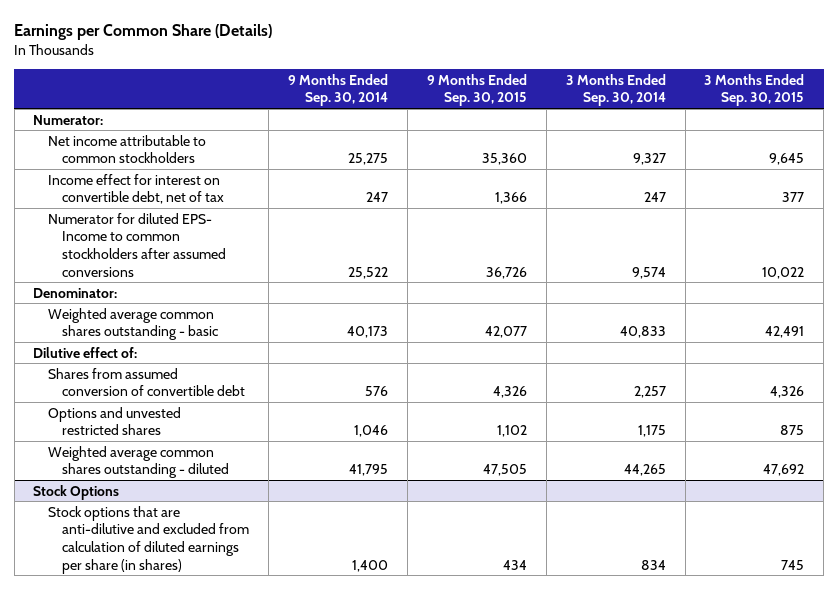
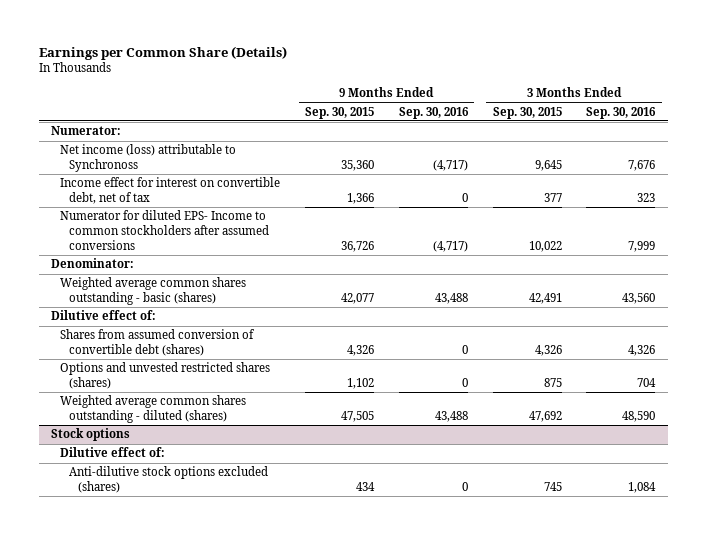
[287,73,388,107] 9 Months Ended Sep. 30, 2014 -> none
[565,73,666,107] 3 Months Ended Sep. 30, 2014 -> none
none -> [398,106,469,119] Sep. 30, 2016
none -> [586,106,657,119] Sep. 30, 2016
[47,134,206,164] Net income attributable to common stockholders -> [60,144,237,173] Net income (loss) attributable to Synchronoss
[47,307,219,341] Weighted average common shares outstanding - basic -> [60,277,247,306] Weighted average common shares outstanding - basic (shares)
[47,367,246,397] Shares from assumed conversion of convertible debt -> [60,329,256,357] Shares from assumed conversion of convertible debt (shares)
[47,406,181,436] Options and unvested restricted shares -> [60,362,271,390] Options and unvested restricted shares (shares)
[47,445,230,479] Weighted average common shares outstanding - diluted -> [60,395,247,424] Weighted average common shares outstanding - diluted (shares)
[33,484,120,500] Stock Options -> [51,428,131,442] Stock options
none -> [60,447,166,458] Dilutive effect of:
[47,505,250,574] Stock options that are anti-dilutive and excluded from calculation of diluted earnings per share (in shares) -> [69,466,269,494] Anti-dilutive stock options excluded (shares)

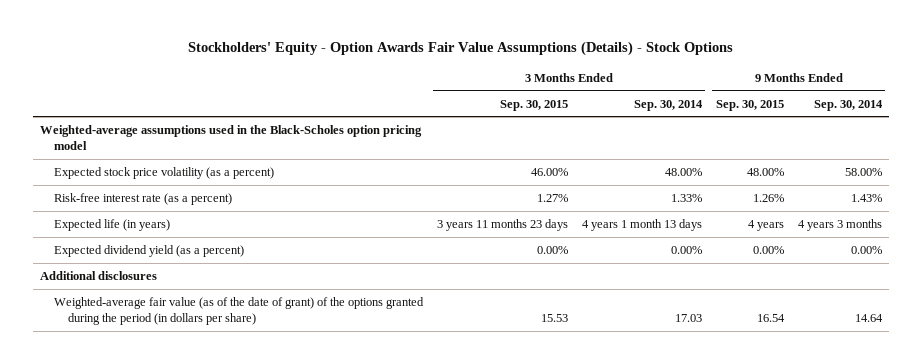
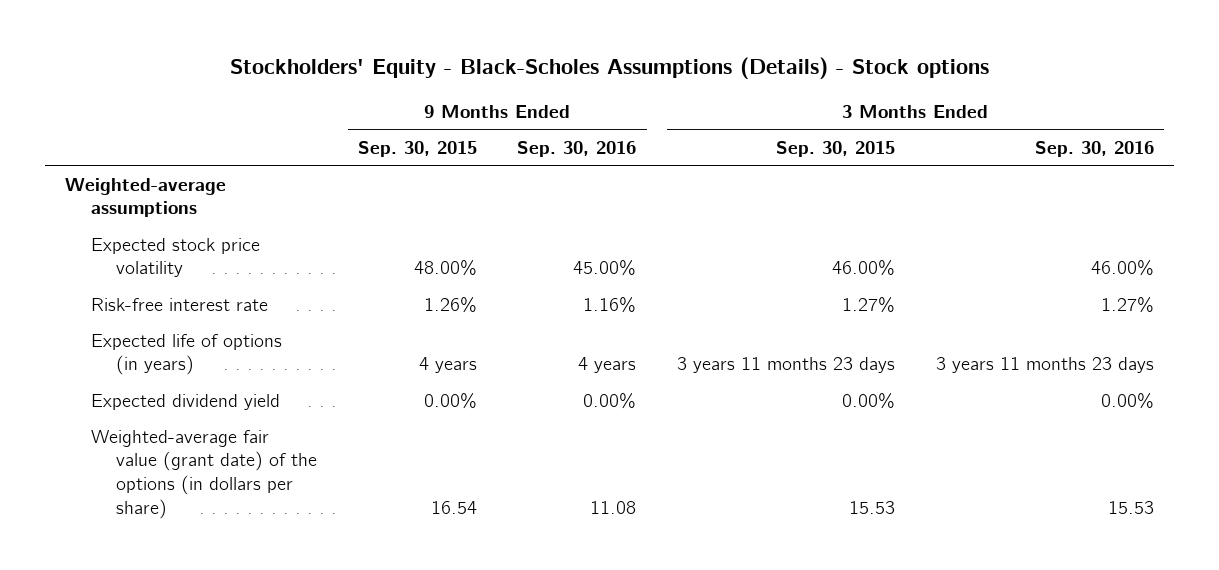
[187,41,733,57] Stockholders' Equity - Option Awards Fair Value Assumptions (Details) - Stock Options -> [229,57,989,80] Stockholders' Equity - Black-Scholes Assumptions (Details) - Stock options
[633,99,703,111] Sep. 30, 2014 -> none
[813,99,883,111] Sep. 30, 2014 -> none
none -> [517,140,637,157] Sep. 30, 2016
none -> [1034,140,1154,157] Sep. 30, 2016
[39,270,157,280] Additional disclosures -> none
[39,124,422,151] Weighted-average assumptions used in the Black-Scholes option pricing model -> [65,177,227,218] Weighted-average assumptions
[53,166,274,179] Expected stock price volatility (as a percent) -> [90,237,260,278] Expected stock price volatility
[53,192,232,205] Risk-free interest rate (as a percent) -> [90,297,268,311] Risk-free interest rate
[53,218,170,231] Expected life (in years) -> [90,333,282,376] Expected life of options (in years)
[53,244,244,257] Expected dividend yield (as a percent) -> [90,393,280,410] Expected dividend yield
[53,296,424,326] Weighted-average fair value (as of the date of grant) of the options granted during the period (in dollars per share) -> [90,429,317,519] Weighted-average fair value (grant date) of the options (in dollars per share)

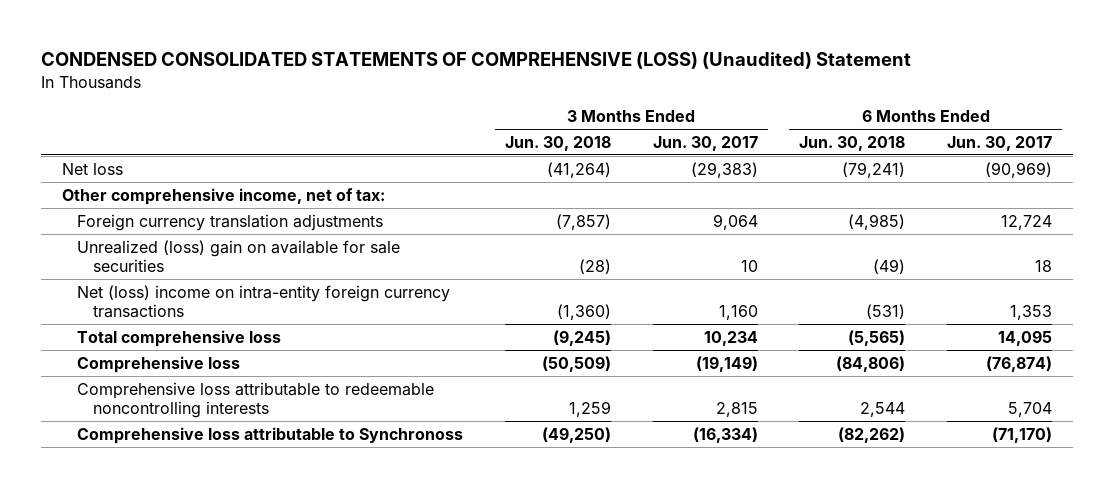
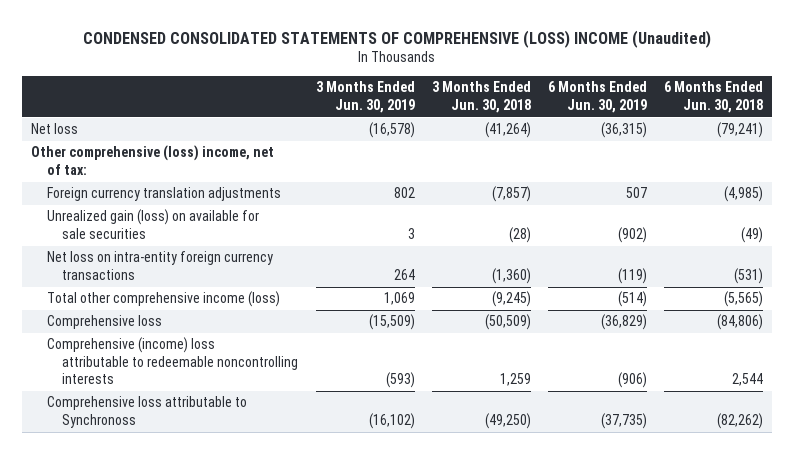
[41,51,912,69] CONDENSED CONSOLIDATED STATEMENTS OF COMPREHENSIVE (LOSS) (Unaudited) Statement -> [83,29,712,48] CONDENSED CONSOLIDATED STATEMENTS OF COMPREHENSIVE (LOSS) INCOME (Unaudited)
[652,135,758,151] Jun. 30, 2017 -> none
[946,135,1052,151] Jun. 30, 2017 -> none
none -> [315,81,415,113] 3 Months Ended Jun. 30, 2019
none -> [548,81,648,113] 6 Months Ended Jun. 30, 2019
[61,187,385,205] Other comprehensive income, net of tax: -> [30,145,274,175] Other comprehensive (loss) income, net of tax:
[77,239,401,272] Unrealized (loss) gain on available for sale securities -> [46,209,259,239] Unrealized gain (loss) on available for sale securities
[77,284,451,318] Net (loss) income on intra-entity foreign currency transactions -> [46,251,273,280] Net loss on intra-entity foreign currency transactions
[77,329,282,347] Total comprehensive loss -> [46,291,280,308] Total other comprehensive income (loss)
[77,381,435,418] Comprehensive loss attributable to redeemable noncontrolling interests -> [46,337,299,385] Comprehensive (income) loss attributable to redeemable noncontrolling interests

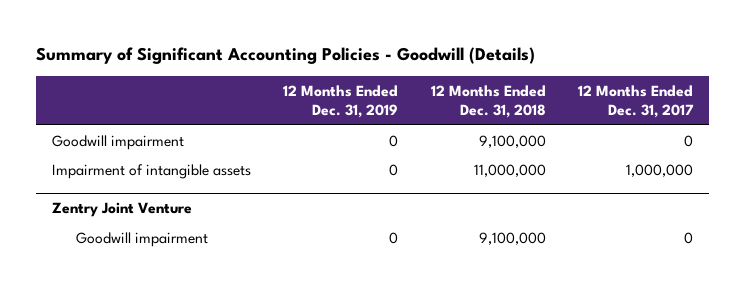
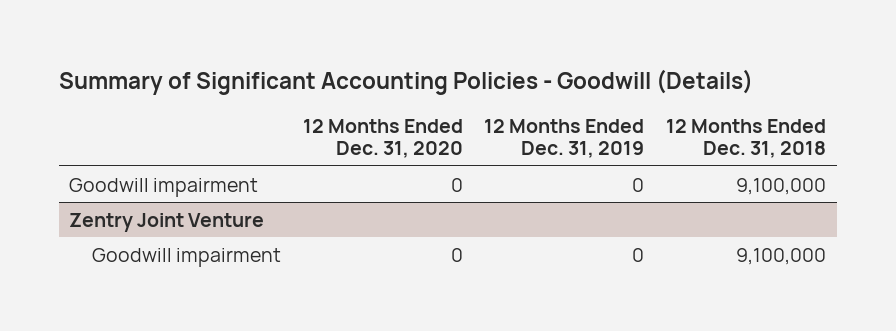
[577,84,694,119] 12 Months Ended Dec. 31, 2017 -> none
none -> [302,118,463,159] 12 Months Ended Dec. 31, 2020
[52,163,252,179] Impairment of intangible assets -> none

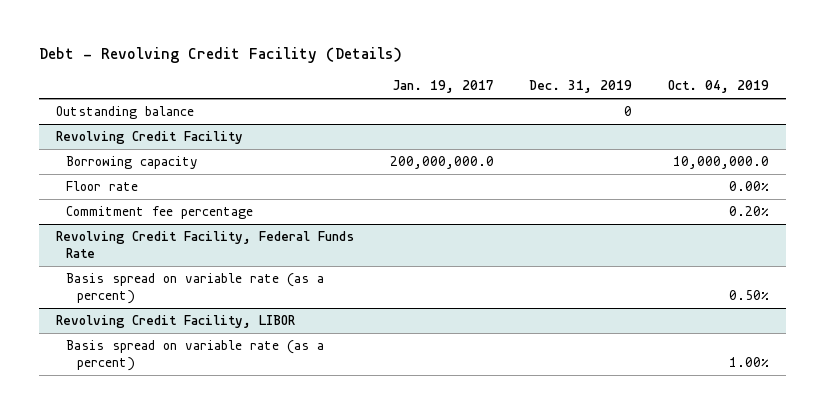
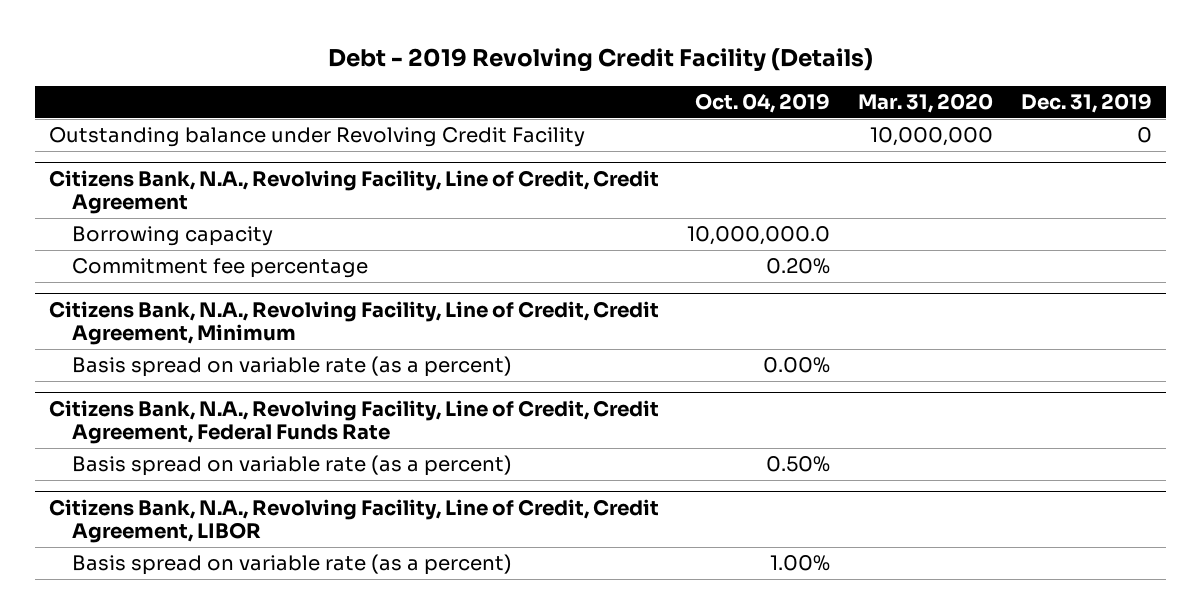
[38,47,402,64] Debt - Revolving Credit Facility (Details) -> [327,47,873,72] Debt - 2019 Revolving Credit Facility (Details)
[392,80,494,94] Jan. 19, 2017 -> none
none -> [858,93,994,114] Mar. 31, 2020
[56,106,195,120] Outstanding balance -> none
[56,131,244,145] Revolving Credit Facility -> none
none -> [48,127,585,148] Outstanding balance under Revolving Credit Facility
none -> [48,169,659,215] Citizens Bank, N.A., Revolving Facility, Line of Credit, Credit Agreement
[66,181,139,192] Floor rate -> none
[56,231,355,259] Revolving Credit Facility, Federal Funds Rate -> none
none -> [48,300,659,346] Citizens Bank, N.A., Revolving Facility, Line of Credit, Credit Agreement, Minimum
none -> [72,356,513,378] Basis spread on variable rate (as a percent)
none -> [48,399,659,445] Citizens Bank, N.A., Revolving Facility, Line of Credit, Credit Agreement, Federal Funds Rate
[56,315,296,329] Revolving Credit Facility, LIBOR -> none
none -> [48,498,659,544] Citizens Bank, N.A., Revolving Facility, Line of Credit, Credit Agreement, LIBOR

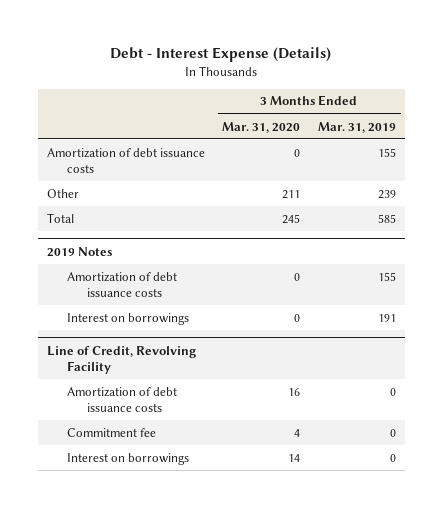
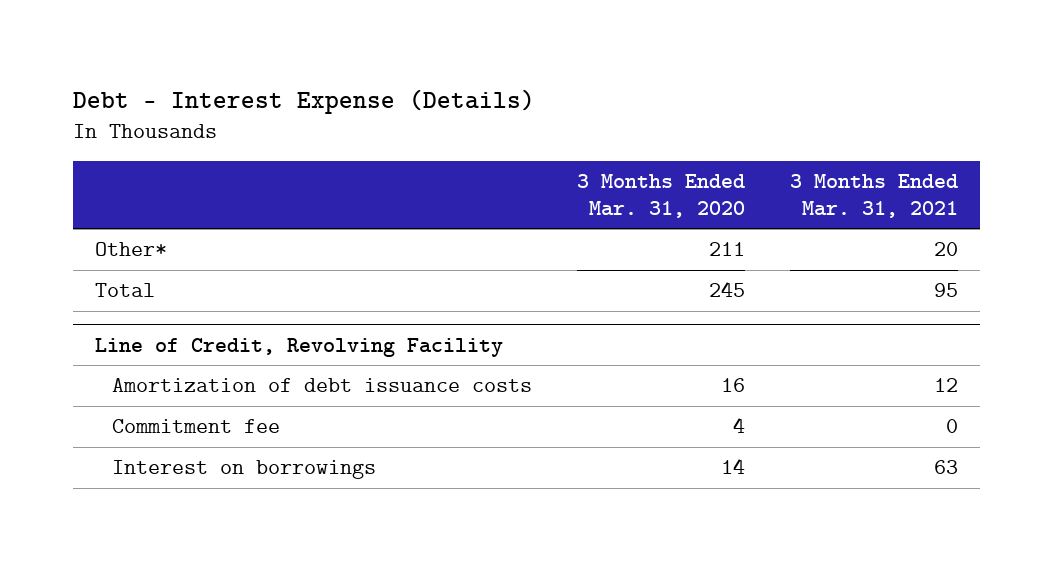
[318,121,397,133] Mar. 31, 2019 -> none
none -> [789,174,958,218] 3 Months Ended Mar. 31, 2021
[46,147,205,173] Amortization of debt issuance costs -> none
[46,188,79,198] Other -> [95,242,168,257] Other*
[46,246,112,257] 2019 Notes -> none
[66,271,177,297] Amortization of debt issuance costs -> none
[66,312,189,325] Interest on borrowings -> none

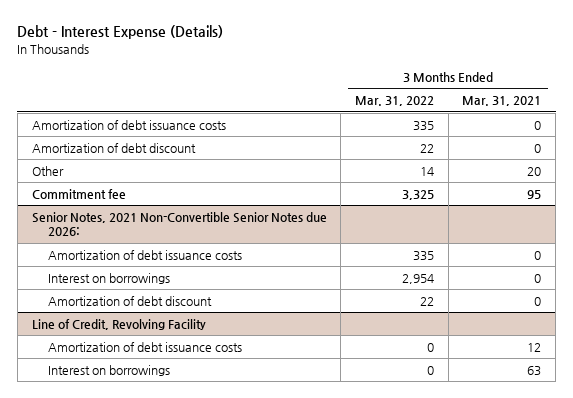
[576,174,745,218] 3 Months Ended Mar. 31, 2020 -> none
none -> [354,96,434,107] Mar. 31, 2022
none -> [31,119,226,130] Amortization of debt issuance costs
none -> [31,142,196,153] Amortization of debt discount
[95,242,168,257] Other* -> [31,165,64,176] Other
[95,283,156,298] Total -> [31,188,126,199] Commitment fee
none -> [31,211,327,237] Senior Notes, 2021 Non-Convertible Senior Notes due 2026:
none -> [48,249,243,260] Amortization of debt issuance costs
none -> [48,272,171,284] Interest on borrowings
none -> [48,295,213,306] Amortization of debt discount
[111,419,280,434] Commitment fee -> none

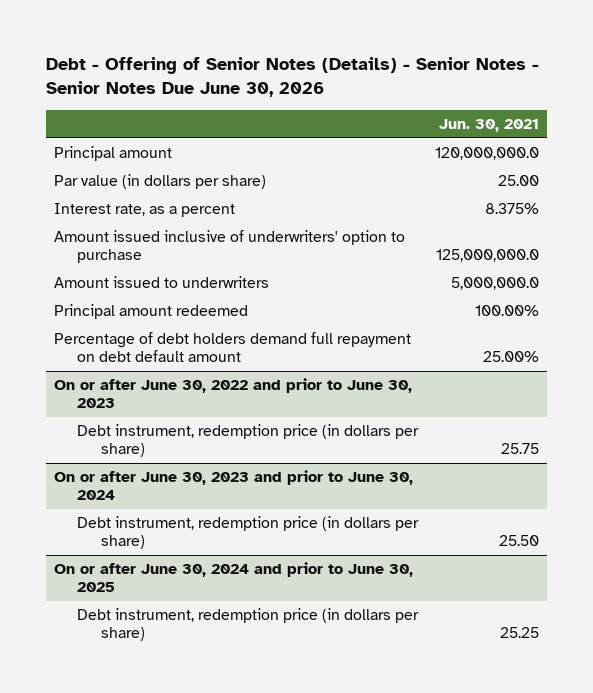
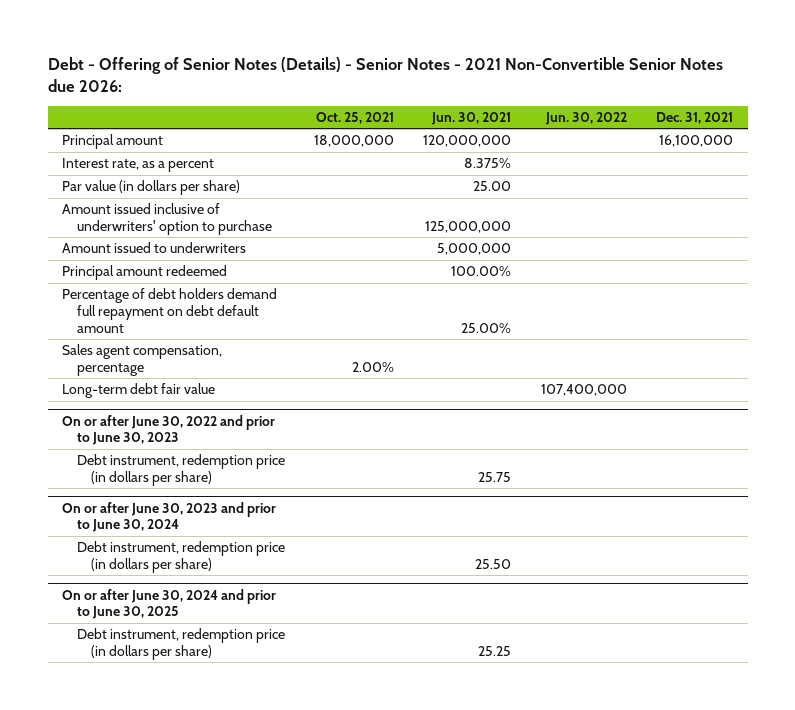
[45,57,539,98] Debt - Offering of Senior Notes (Details) - Senior Notes - Senior Notes Due June 30, 2026 -> [47,56,723,92] Debt - Offering of Senior Notes (Details) - Senior Notes - 2021 Non-Convertible Senior Notes due 2026:
none -> [315,111,394,124] Oct. 25, 2021
none -> [544,111,627,125] Jun. 30, 2022
none -> [655,111,733,124] Dec. 31, 2021
[435,147,540,161] 120,000,000.0 -> [423,135,512,148] 120,000,000
[54,174,267,190] Par value (in dollars per share) -> [62,180,241,196] Par value (in dollars per share)
[436,249,540,263] 125,000,000.0 -> [425,220,512,233] 125,000,000
[451,277,540,291] 5,000,000.0 -> [437,243,512,256] 5,000,000
none -> [62,344,223,376] Sales agent compensation, percentage
none -> [62,383,216,399] Long-term debt fair value

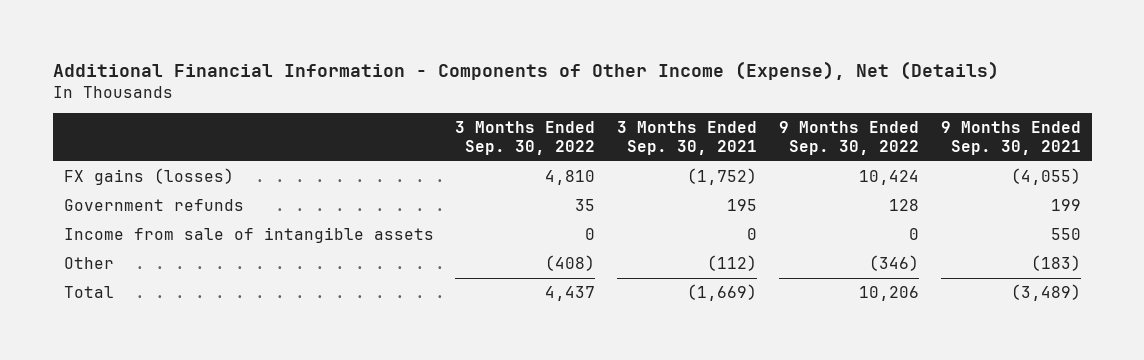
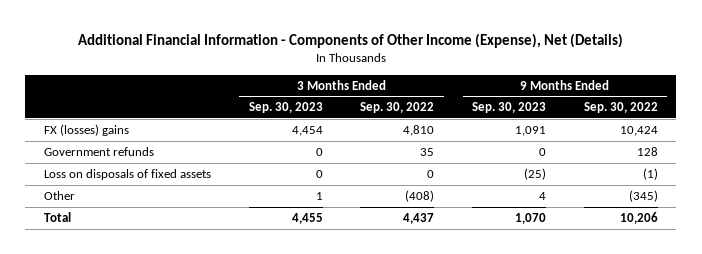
[617,121,758,156] 3 Months Ended Sep. 30, 2021 -> none
[940,121,1081,156] 9 Months Ended Sep. 30, 2021 -> none
none -> [248,102,323,114] Sep. 30, 2023
none -> [471,102,546,114] Sep. 30, 2023
[63,168,234,186] FX gains (losses) -> [44,123,130,136] FX (losses) gains
[63,227,434,244] Income from sale of intangible assets -> none
none -> [44,168,212,180] Loss on disposals of fixed assets
[868,255,919,272] (346) -> [628,189,658,202] (345)

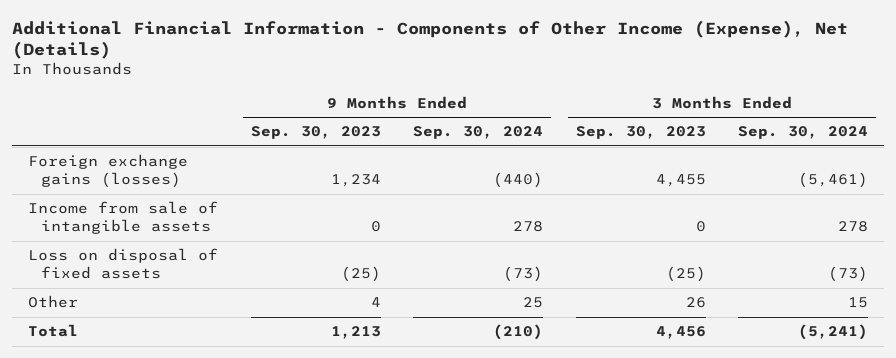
[360,102,435,114] Sep. 30, 2022 -> none
[583,102,658,114] Sep. 30, 2022 -> none
none -> [413,126,544,140] Sep. 30, 2024
none -> [738,126,869,140] Sep. 30, 2024
[44,146,155,156] Government refunds -> none
[44,123,130,136] FX (losses) gains -> [28,154,189,189] Foreign exchange gains (losses)
[291,125,323,136] 4,454 -> [655,174,706,188] 4,455
[514,125,546,136] 1,091 -> [330,174,381,188] 1,234
none -> [28,201,219,235] Income from sale of intangible assets
[44,168,212,180] Loss on disposals of fixed assets -> [28,248,219,280] Loss on disposal of fixed assets
[315,169,323,178] 0 -> [665,266,706,283] (25)
[315,191,323,200] 1 -> [685,297,706,309] 26
[291,212,323,224] 4,455 -> [655,326,706,340] 4,456
[514,212,546,224] 1,070 -> [330,326,381,340] 1,213

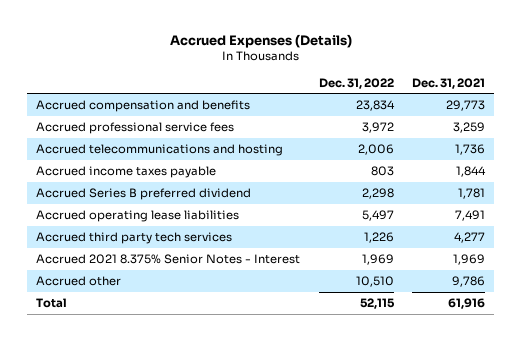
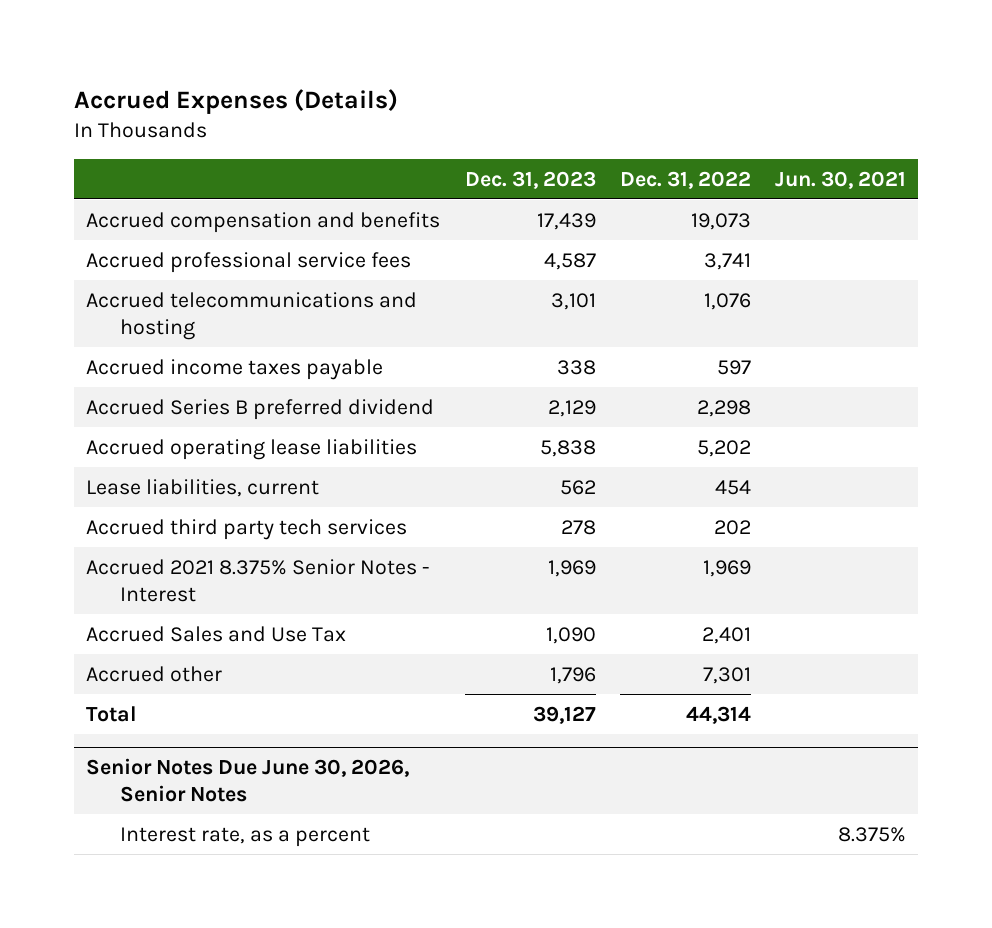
[412,77,486,89] Dec. 31, 2021 -> none
none -> [464,170,596,189] Dec. 31, 2023
none -> [775,170,907,189] Jun. 30, 2021
[355,100,395,112] 23,834 -> [690,212,751,230] 19,073
[361,122,394,134] 3,972 -> [703,252,751,270] 3,741
[357,144,394,156] 2,006 -> [703,292,751,310] 1,076
[370,166,394,177] 803 -> [716,359,751,375] 597
[361,210,394,222] 5,497 -> [696,439,751,457] 5,202
none -> [86,478,320,497] Lease liabilities, current
[363,232,394,244] 1,226 -> [713,519,751,535] 202
none -> [86,625,347,642] Accrued Sales and Use Tax
[355,276,394,288] 10,510 -> [702,666,751,684] 7,301
[359,298,395,310] 52,115 -> [685,705,751,724] 44,314
none -> [86,758,410,803] Senior Notes Due June 30, 2026, Senior Notes
none -> [120,826,371,847] Interest rate, as a percent

